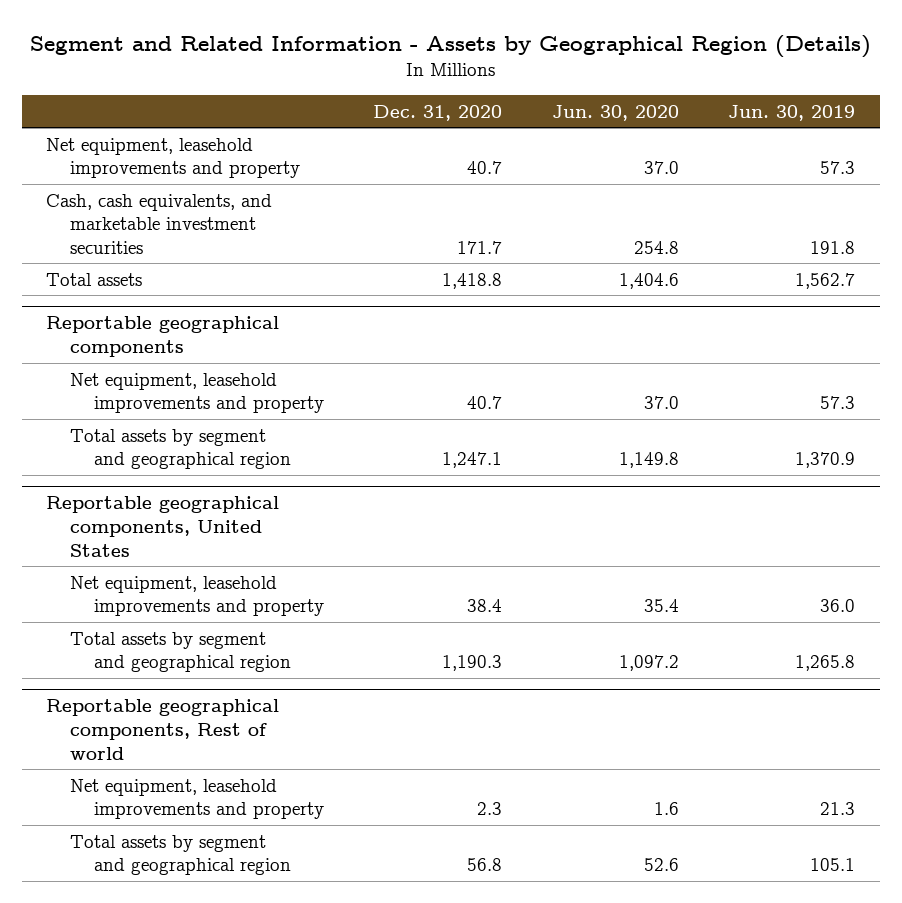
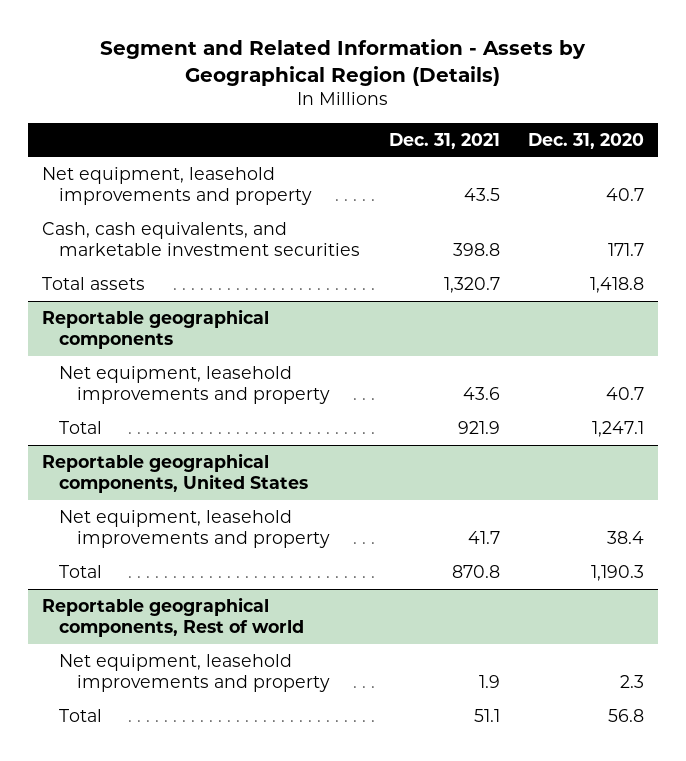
[551,104,679,121] Jun. 30, 2020 -> none
[728,104,856,121] Jun. 30, 2019 -> none
none -> [388,132,500,149] Dec. 31, 2021
[69,428,291,470] Total assets by segment and geographical region -> [59,420,103,434] Total
[69,631,291,673] Total assets by segment and geographical region -> [59,564,103,578] Total
[69,834,291,876] Total assets by segment and geographical region -> [59,708,103,722] Total

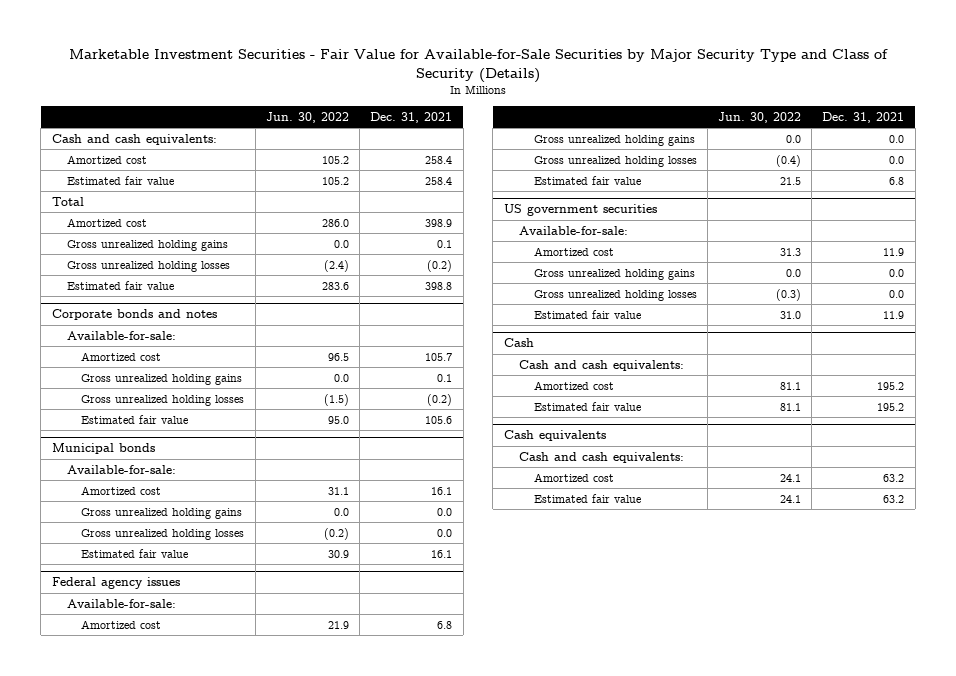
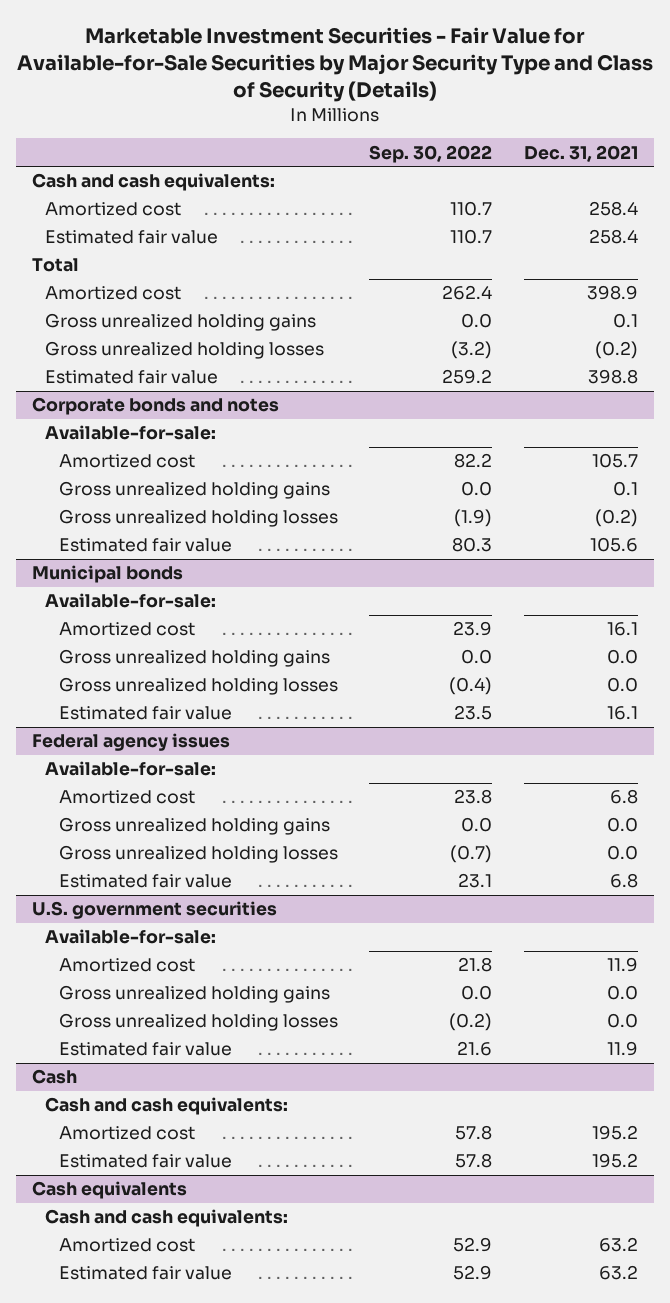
[265,111,349,123] Jun. 30, 2022 -> none
none -> [369,144,493,163] Sep. 30, 2022
[503,204,657,217] US government securities -> [32,901,278,920] U.S. government securities

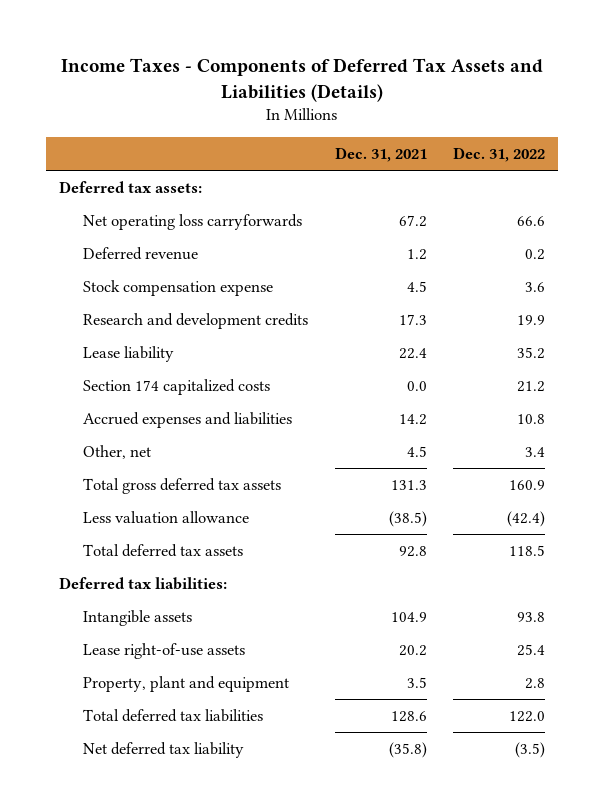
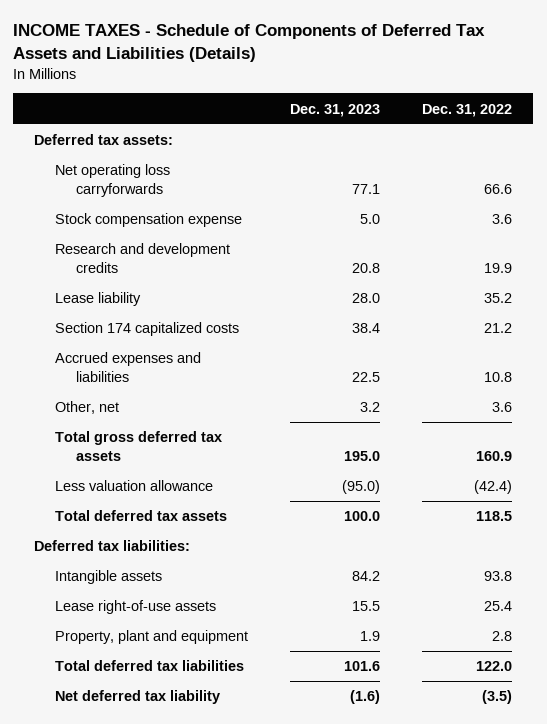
[60,57,543,102] Income Taxes - Components of Deferred Tax Assets and Liabilities (Details) -> [13,24,486,62] INCOME TAXES - Schedule of Components of Deferred Tax Assets and Liabilities (Details)
[334,147,427,163] Dec. 31, 2021 -> none
none -> [290,103,381,117] Dec. 31, 2023
[83,246,199,260] Deferred revenue -> none
[524,446,545,457] 3.4 -> [492,402,513,413] 3.6

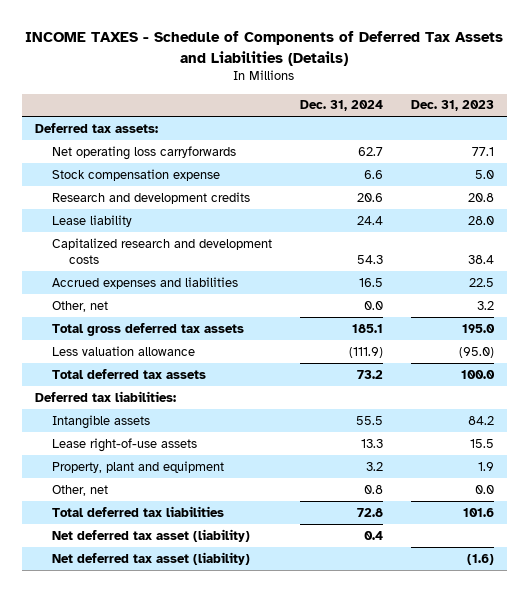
[422,103,513,117] Dec. 31, 2022 -> none
none -> [299,100,383,112] Dec. 31, 2024
[55,322,240,337] Section 174 capitalized costs -> [52,237,273,264] Capitalized research and development costs
none -> [52,484,109,496] Other, net
none -> [52,528,251,542] Net deferred tax asset (liability)
[55,690,221,705] Net deferred tax liability -> [52,551,251,565] Net deferred tax asset (liability)

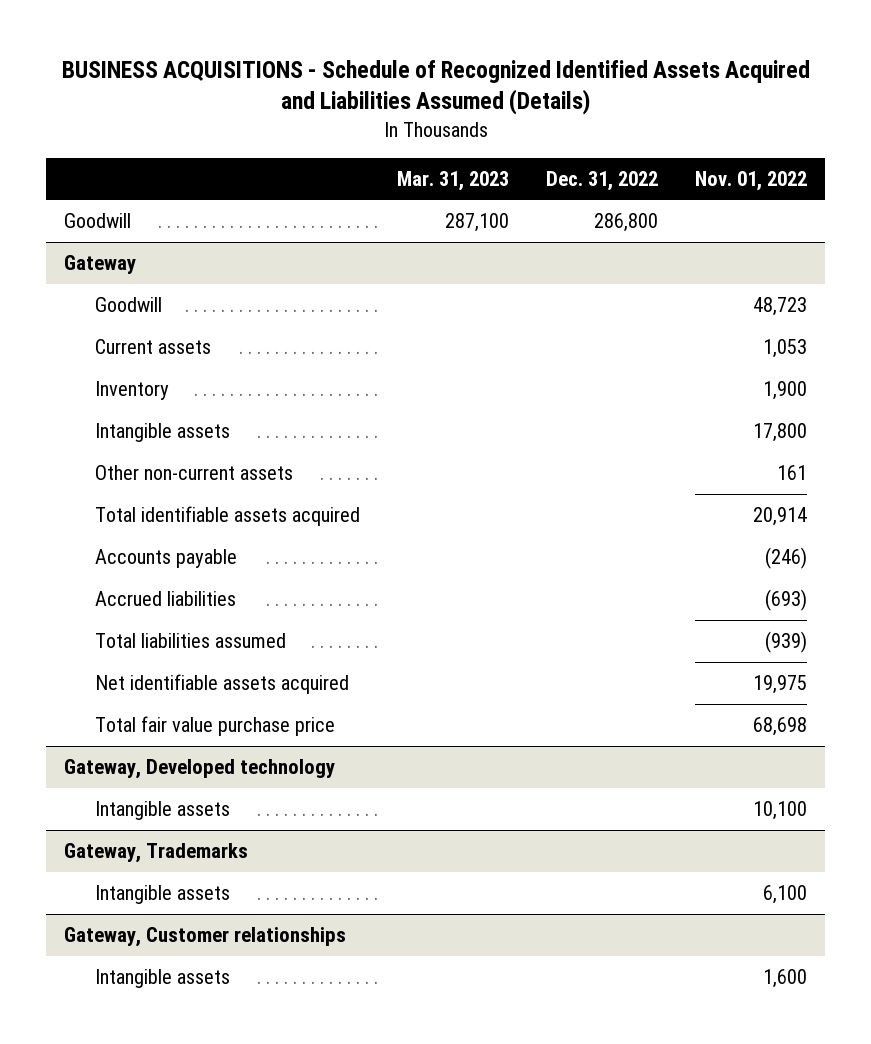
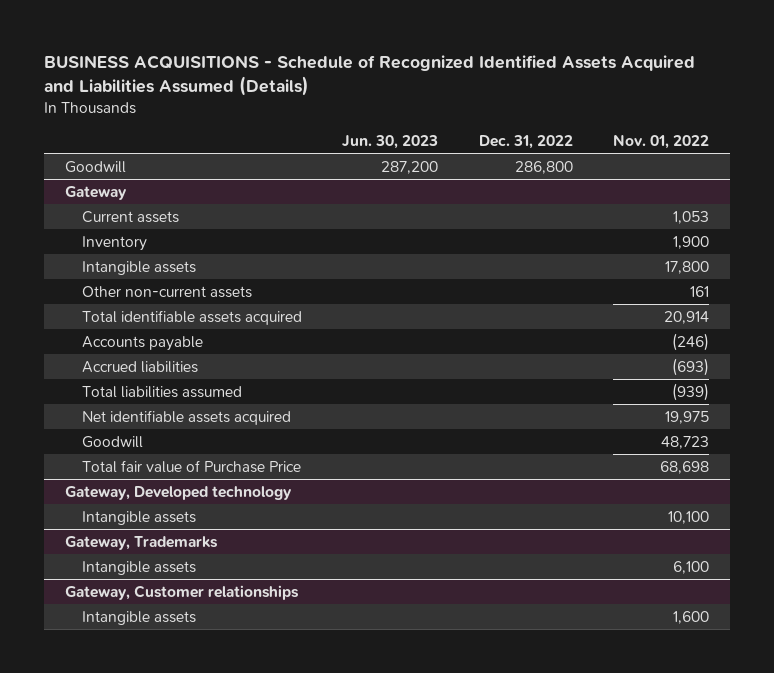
[396,170,509,191] Mar. 31, 2023 -> none
none -> [342,134,439,149] Jun. 30, 2023
[94,297,162,313] Goodwill -> [81,435,143,448] Goodwill
[94,716,335,737] Total fair value purchase price -> [81,459,301,473] Total fair value of Purchase Price

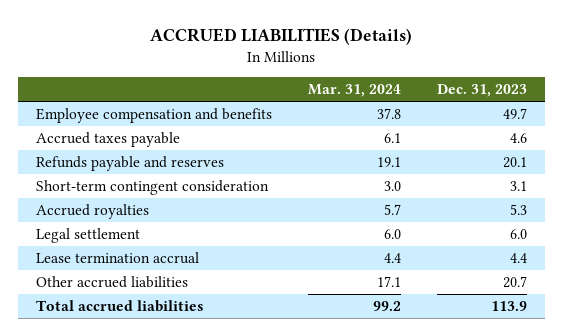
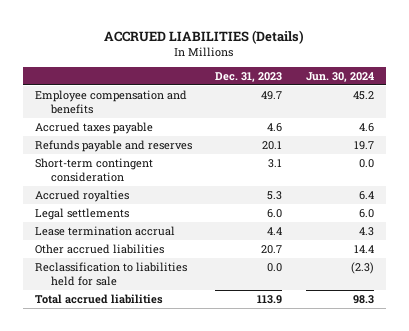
[307,84,401,98] Mar. 31, 2024 -> none
none -> [305,71,374,82] Jun. 30, 2024
[35,228,140,244] Legal settlement -> [34,207,129,220] Legal settlements
none -> [34,261,187,287] Reclassification to liabilities held for sale

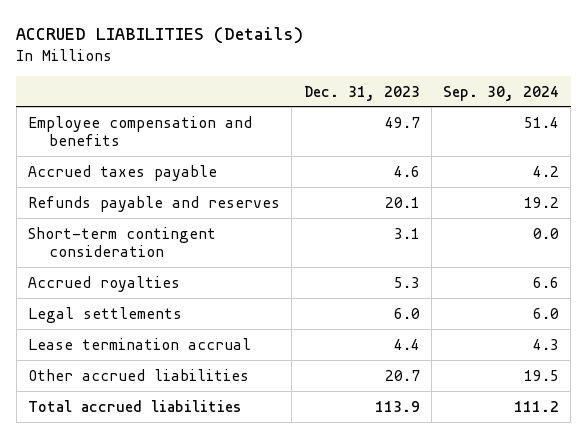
[305,71,374,82] Jun. 30, 2024 -> none
none -> [443,85,560,101] Sep. 30, 2024
[34,261,187,287] Reclassification to liabilities held for sale -> none

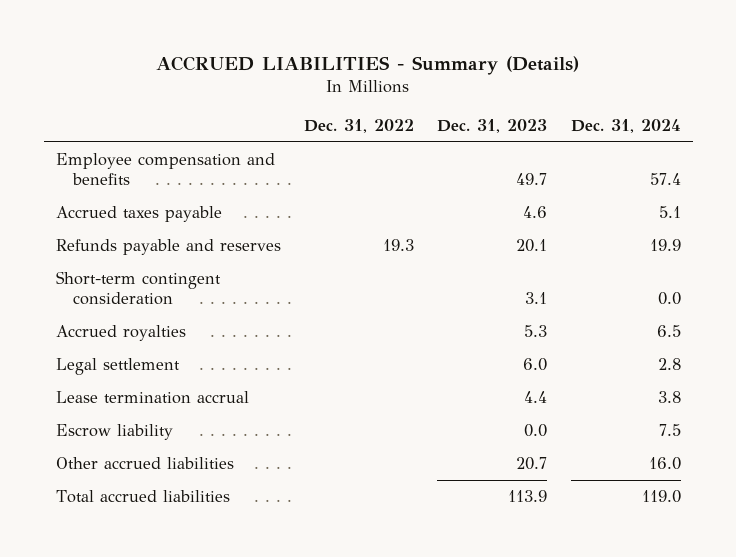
[16,26,304,44] ACCRUED LIABILITIES (Details) -> [156,55,580,75] ACCRUED LIABILITIES - Summary (Details)
[443,85,560,101] Sep. 30, 2024 -> none
none -> [304,119,415,134] Dec. 31, 2022
none -> [570,119,681,134] Dec. 31, 2024
[27,306,182,323] Legal settlements -> [55,358,180,376] Legal settlement
none -> [55,424,173,441] Escrow liability

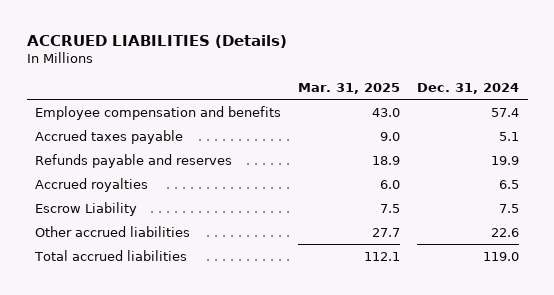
[156,55,580,75] ACCRUED LIABILITIES - Summary (Details) -> [26,35,287,49] ACCRUED LIABILITIES (Details)
[304,119,415,134] Dec. 31, 2022 -> none
[437,119,548,134] Dec. 31, 2023 -> none
none -> [298,82,401,94] Mar. 31, 2025
[55,271,221,306] Short-term contingent consideration -> none
[55,358,180,376] Legal settlement -> none
[55,391,249,405] Lease termination accrual -> none
[55,424,173,441] Escrow liability -> [35,201,138,216] Escrow Liability
[648,457,681,471] 16.0 -> [491,227,520,237] 22.6

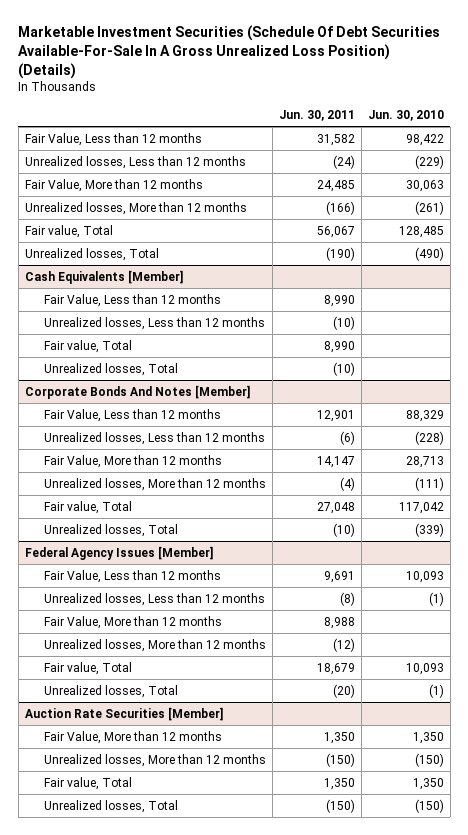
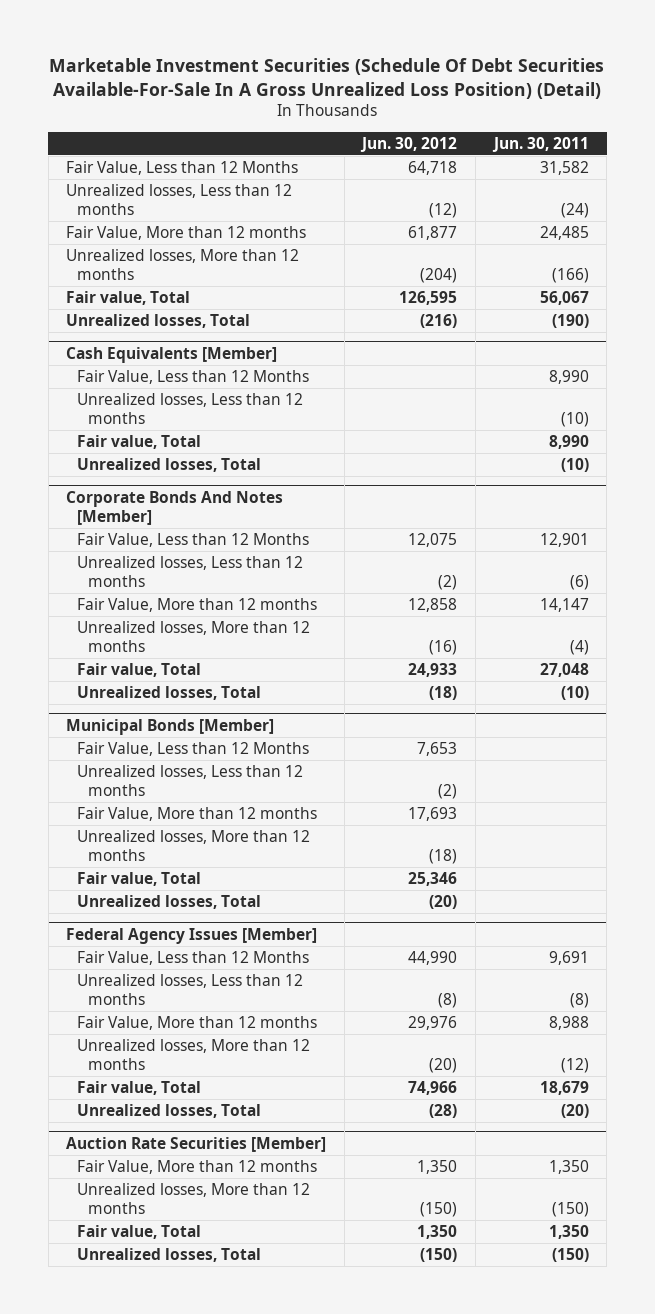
[18,25,441,79] Marketable Investment Securities (Schedule Of Debt Securities Available-For-Sale In A Gross Unrealized Loss Position) (Details) -> [49,57,605,99] Marketable Investment Securities (Schedule Of Debt Securities Available-For-Sale In A Gross Unrealized Loss Position) (Detail)
[367,110,444,122] Jun. 30, 2010 -> none
none -> [360,136,458,152] Jun. 30, 2012
[24,132,202,146] Fair Value, Less than 12 months -> [66,161,299,176] Fair Value, Less than 12 Months
[43,293,221,307] Fair Value, Less than 12 months -> [77,370,310,385] Fair Value, Less than 12 Months
[43,408,221,422] Fair Value, Less than 12 months -> [77,533,310,548] Fair Value, Less than 12 Months
none -> [66,718,275,735] Municipal Bonds [Member]
none -> [77,742,310,757] Fair Value, Less than 12 Months
none -> [77,765,304,797] Unrealized losses, Less than 12 months
none -> [77,807,318,822] Fair Value, More than 12 months
none -> [77,830,311,862] Unrealized losses, More than 12 months
none -> [77,872,202,887] Fair value, Total
none -> [77,895,262,910] Unrealized losses, Total
[43,569,221,583] Fair Value, Less than 12 months -> [77,951,310,966] Fair Value, Less than 12 Months

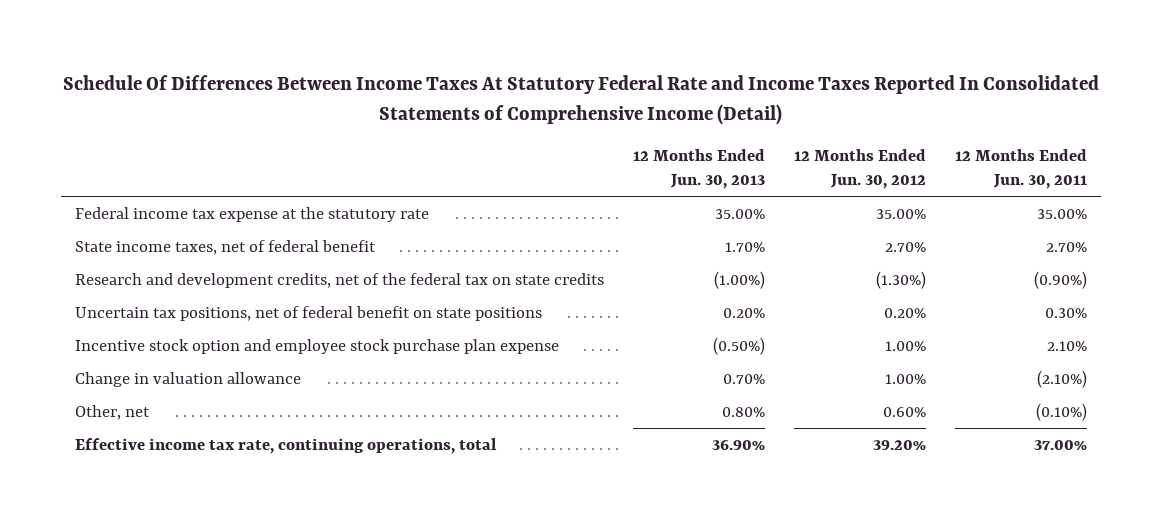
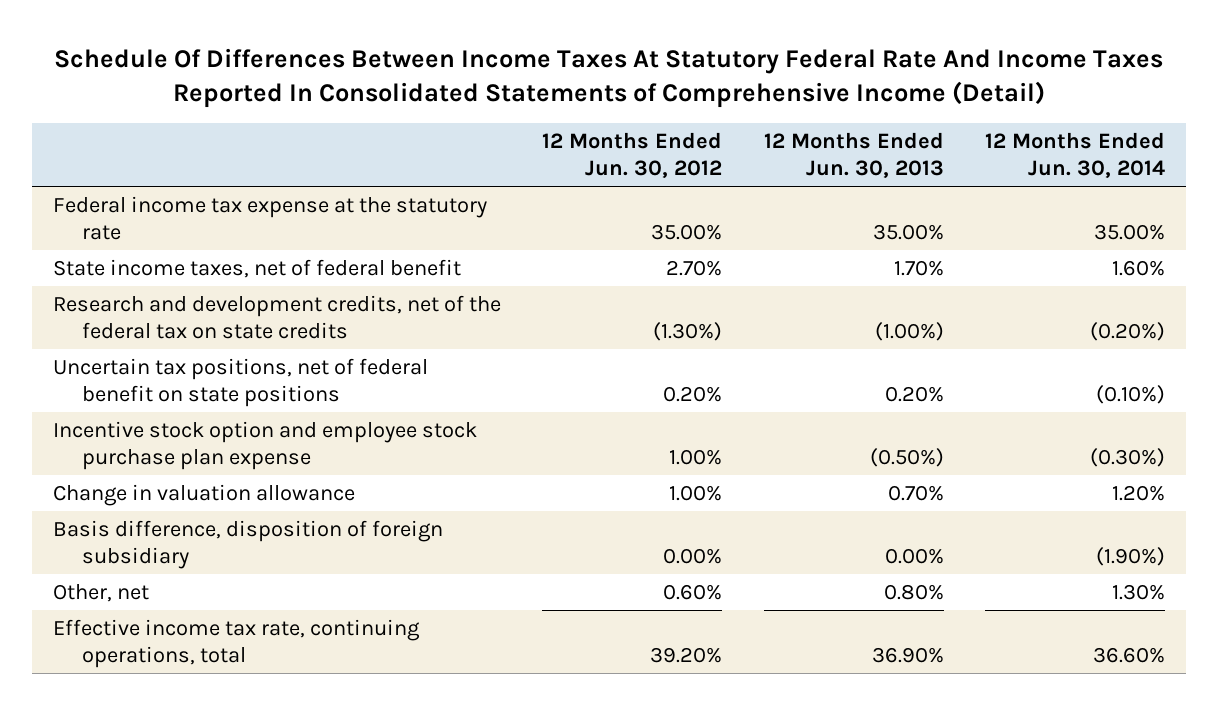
[62,75,1099,125] Schedule Of Differences Between Income Taxes At Statutory Federal Rate and Income Taxes Reported In Consolidated Statements of Comprehensive Income (Detail) -> [54,47,1164,109] Schedule Of Differences Between Income Taxes At Statutory Federal Rate And Income Taxes Reported In Consolidated Statements of Comprehensive Income (Detail)
[954,148,1087,190] 12 Months Ended Jun. 30, 2011 -> none
none -> [985,132,1166,179] 12 Months Ended Jun. 30, 2014
none -> [52,519,443,569] Basis difference, disposition of foreign subsidiary

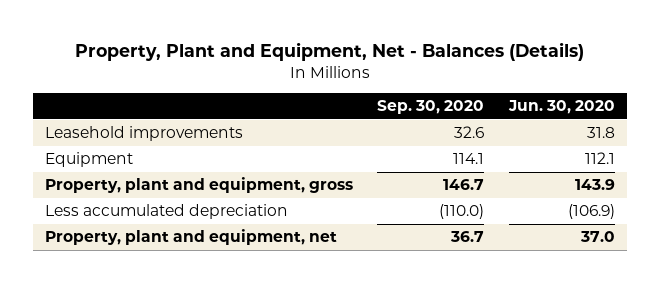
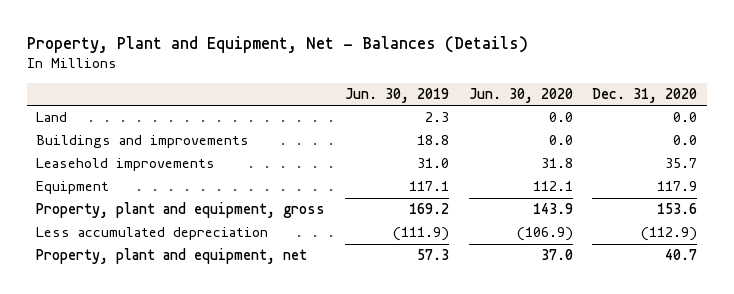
[377,100,485,115] Sep. 30, 2020 -> none
none -> [344,88,449,104] Jun. 30, 2019
none -> [592,88,698,104] Dec. 31, 2020
none -> [36,112,68,123] Land
none -> [36,135,250,149] Buildings and improvements

